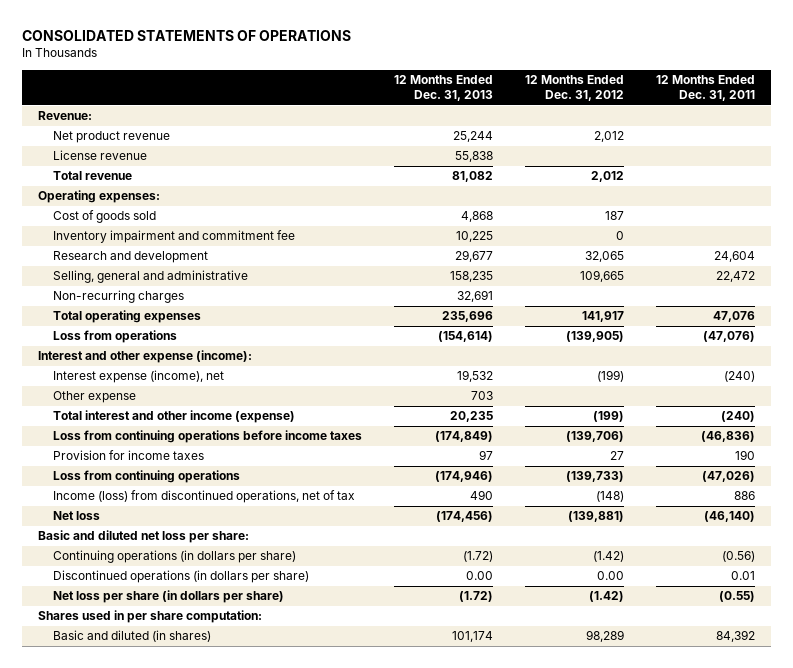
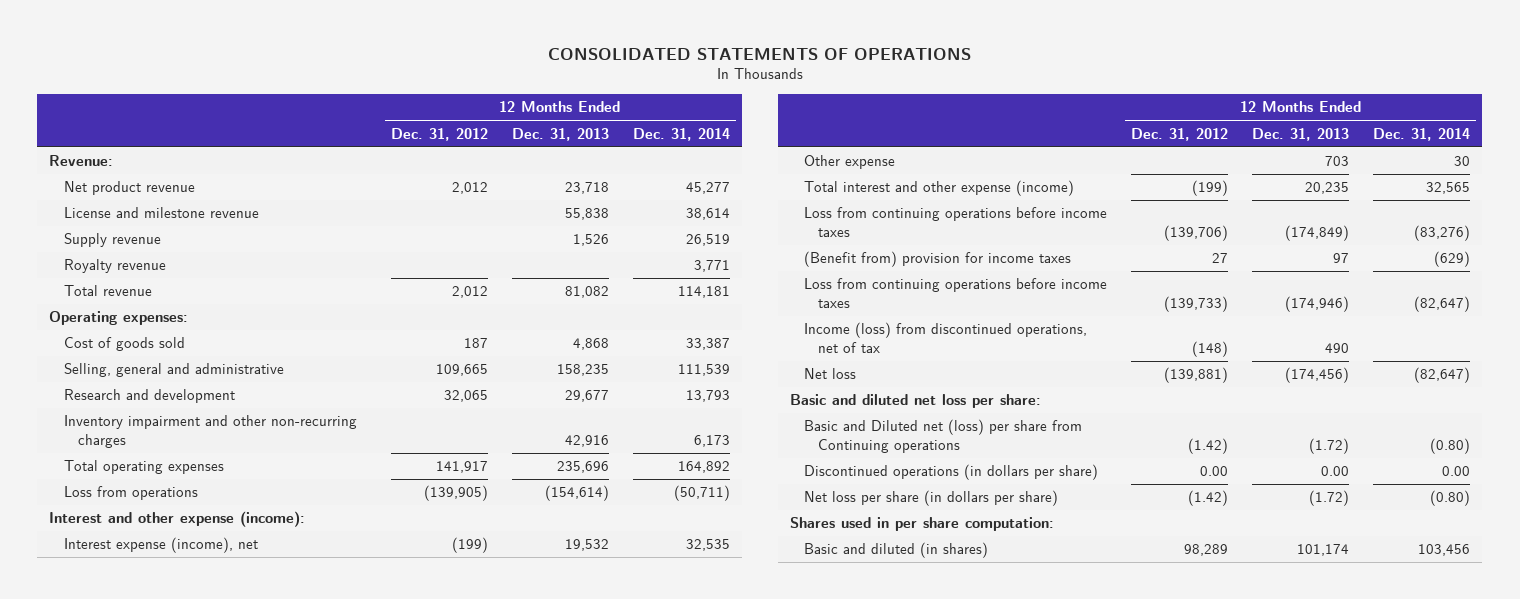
[656,75,756,102] 12 Months Ended Dec. 31, 2011 -> none
none -> [632,127,730,141] Dec. 31, 2014
[452,131,493,143] 25,244 -> [564,182,609,195] 23,718
[52,150,147,161] License revenue -> [63,207,259,219] License and milestone revenue
none -> [63,233,161,248] Supply revenue
none -> [63,259,166,274] Royalty revenue
[52,230,295,244] Inventory impairment and commitment fee -> none
[52,251,208,264] Research and development -> [63,389,235,404] Research and development
[52,290,184,304] Non-recurring charges -> [63,415,357,448] Inventory impairment and other non-recurring charges
[456,290,493,303] 32,691 -> [564,434,609,447] 42,916
[52,410,295,424] Total interest and other income (expense) -> [804,180,1075,197] Total interest and other expense (income)
[52,450,204,461] Provision for income taxes -> [804,251,1072,268] (Benefit from) provision for income taxes
[52,470,240,484] Loss from continuing operations -> [804,278,1108,308] Loss from continuing operations before income taxes
[52,550,296,564] Continuing operations (in dollars per share) -> [804,419,1083,453] Basic and Diluted net (loss) per share from Continuing operations

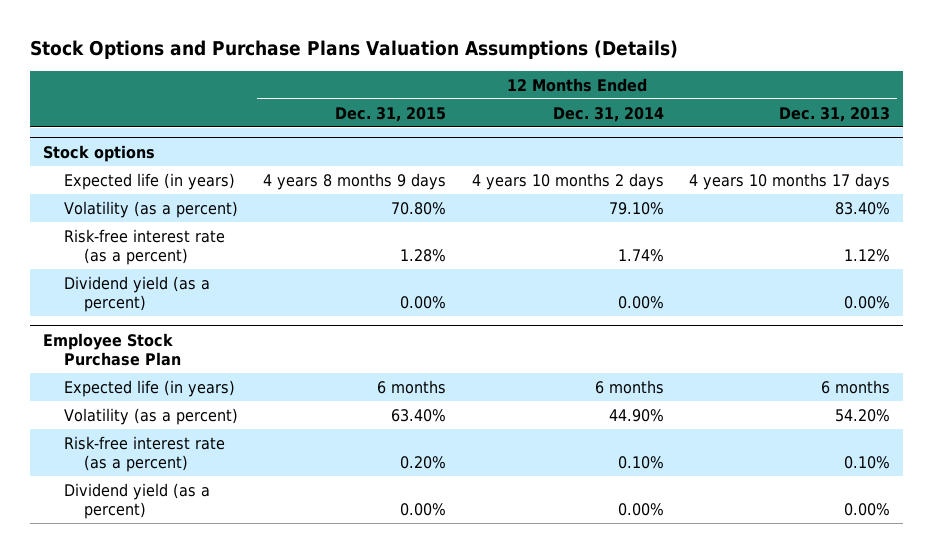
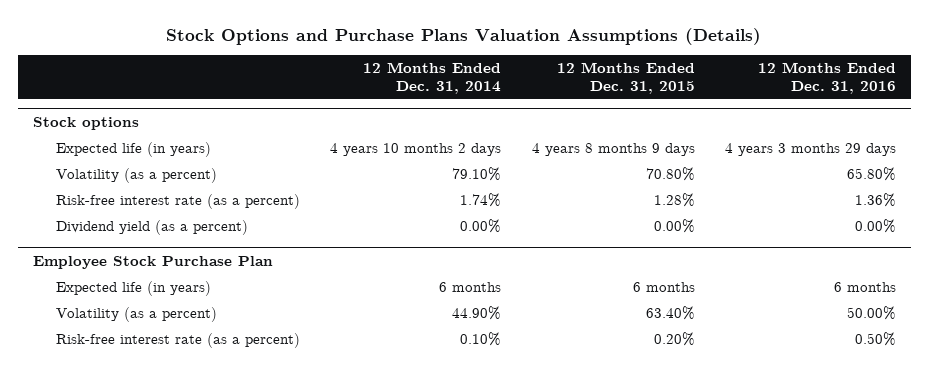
[779,106,891,122] Dec. 31, 2013 -> none
none -> [757,62,896,94] 12 Months Ended Dec. 31, 2016
[63,482,210,520] Dividend yield (as a percent) -> none

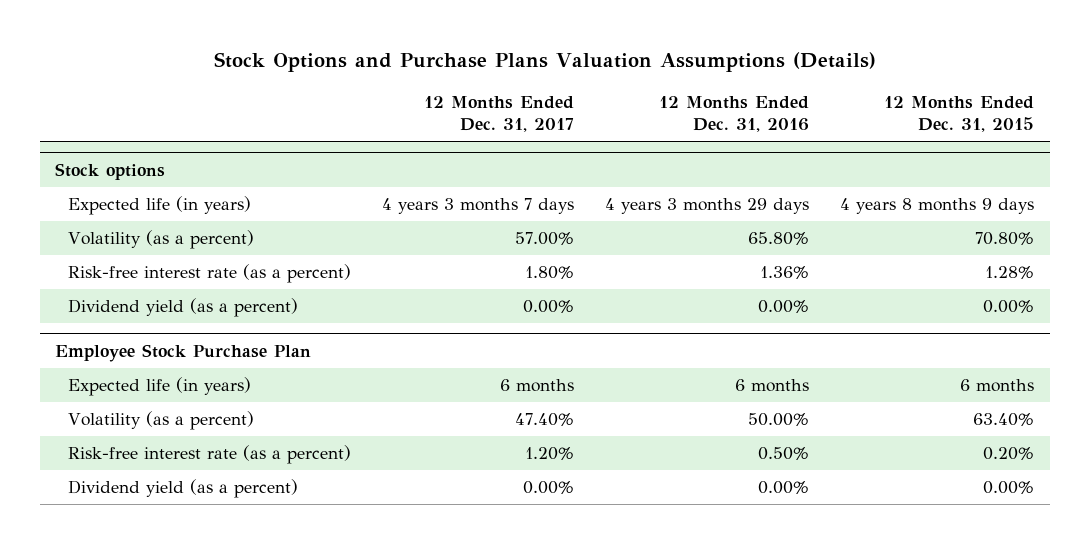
[363,62,502,94] 12 Months Ended Dec. 31, 2014 -> none
none -> [424,96,575,133] 12 Months Ended Dec. 31, 2017
none -> [68,479,299,499] Dividend yield (as a percent)

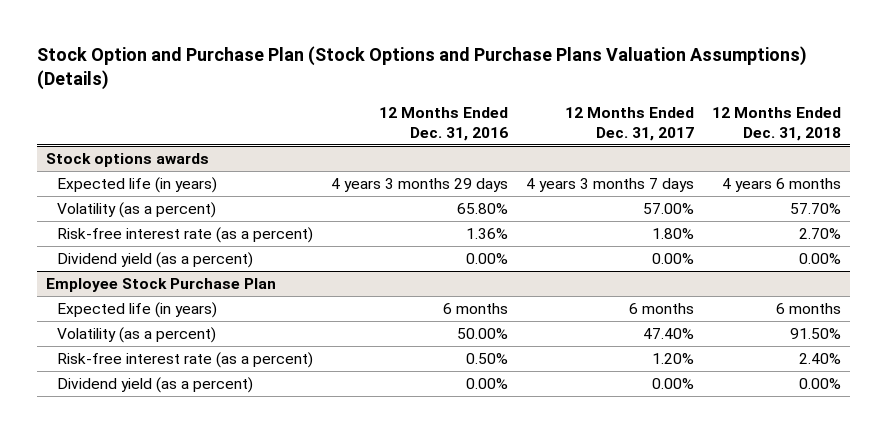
[213,52,876,73] Stock Options and Purchase Plans Valuation Assumptions (Details) -> [36,45,807,90] Stock Option and Purchase Plan (Stock Options and Purchase Plans Valuation Assumptions) (Details)
[884,96,1035,133] 12 Months Ended Dec. 31, 2015 -> none
none -> [711,107,841,141] 12 Months Ended Dec. 31, 2018
[55,163,166,181] Stock options -> [45,153,209,168] Stock options awards

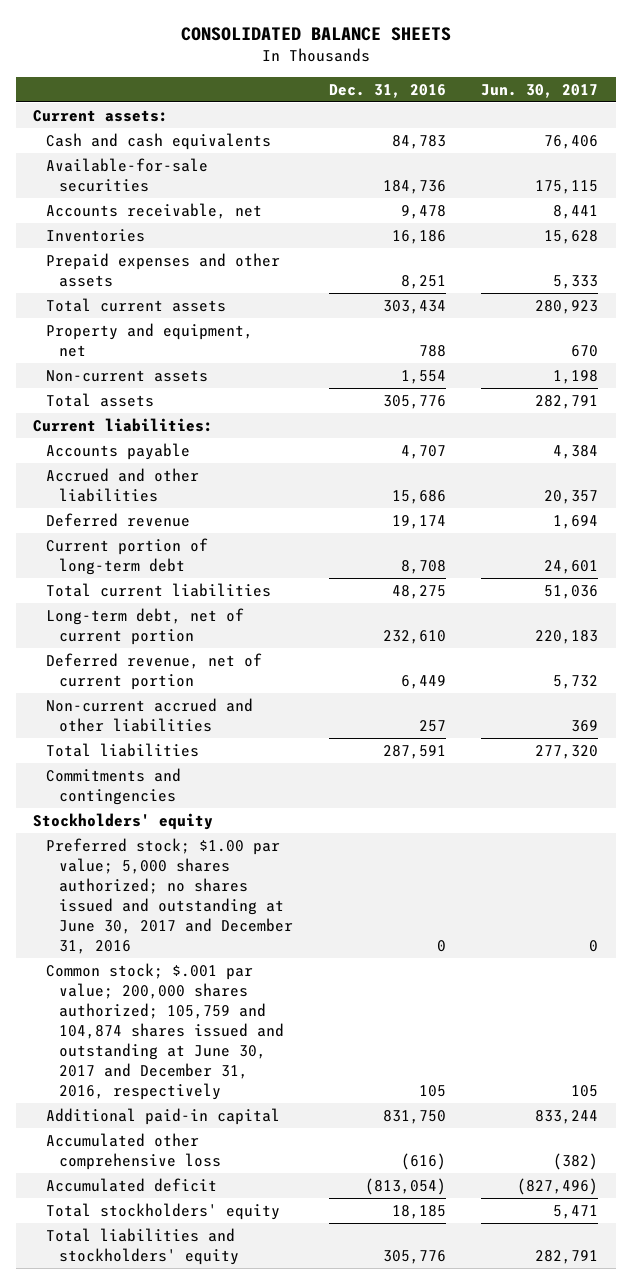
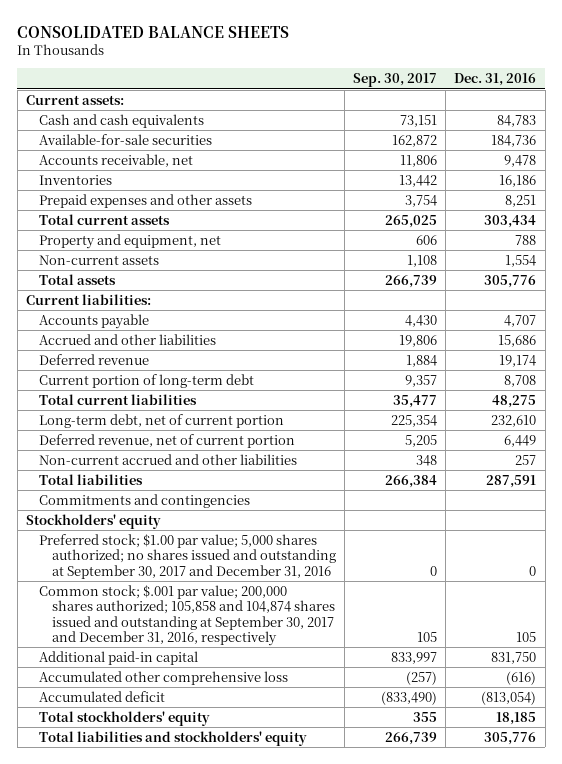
[481,83,599,98] Jun. 30, 2017 -> none
none -> [353,73,438,88] Sep. 30, 2017
[46,837,294,955] Preferred stock; $1.00 par value; 5,000 shares authorized; no shares issued and outstanding at June 30, 2017 and December 31, 2016 -> [38,533,336,579] Preferred stock; $1.00 par value; 5,000 shares authorized; no shares issued and outstanding at September 30, 2017 and December 31, 2016
[46,962,285,1101] Common stock; $.001 par value; 200,000 shares authorized; 105,759 and 104,874 shares issued and outstanding at June 30, 2017 and December 31, 2016, respectively -> [38,584,335,647] Common stock; $.001 par value; 200,000 shares authorized; 105,858 and 104,874 shares issued and outstanding at September 30, 2017 and December 31, 2016, respectively

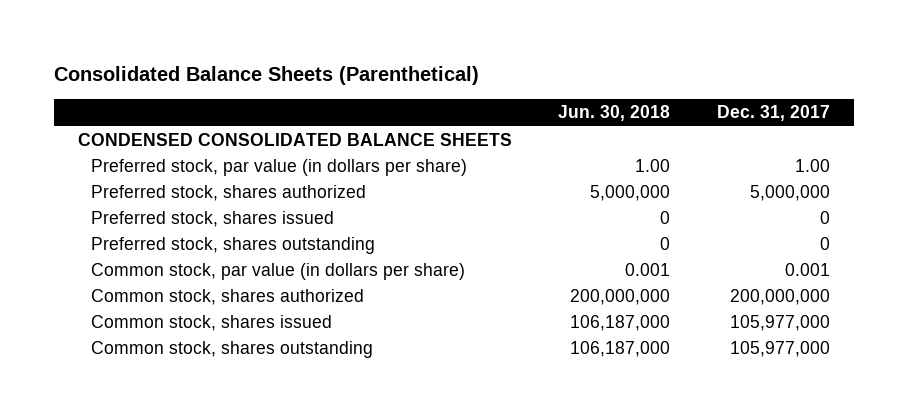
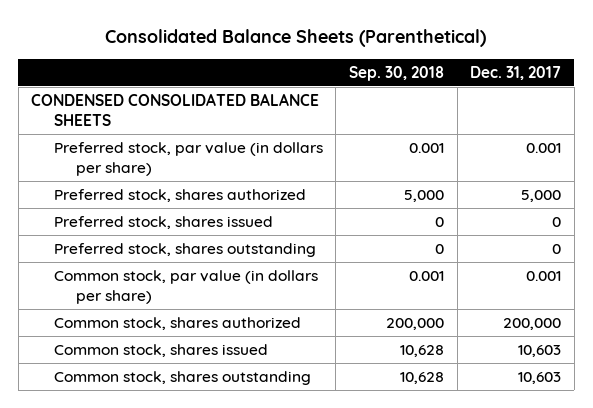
[558,105,671,122] Jun. 30, 2018 -> none
none -> [349,65,445,81] Sep. 30, 2018
[795,159,831,173] 1.00 -> [526,143,562,154] 0.001
[750,185,831,202] 5,000,000 -> [521,190,562,203] 5,000
[730,289,831,306] 200,000,000 -> [503,318,562,331] 200,000
[730,315,831,332] 105,977,000 -> [518,345,562,358] 10,603
[730,341,831,358] 105,977,000 -> [518,372,562,385] 10,603

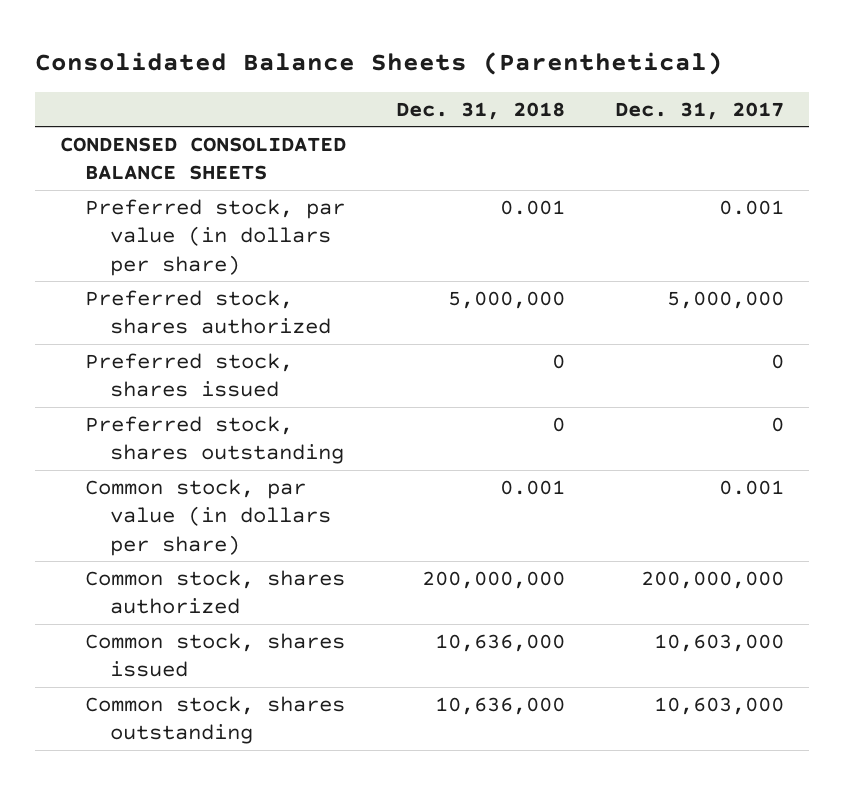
[349,65,445,81] Sep. 30, 2018 -> none
none -> [395,102,565,121] Dec. 31, 2018
[521,190,562,203] 5,000 -> [666,290,784,309] 5,000,000
[503,318,562,331] 200,000 -> [640,570,784,589] 200,000,000
[518,345,562,358] 10,603 -> [653,633,784,652] 10,603,000
[518,372,562,385] 10,603 -> [653,696,784,715] 10,603,000

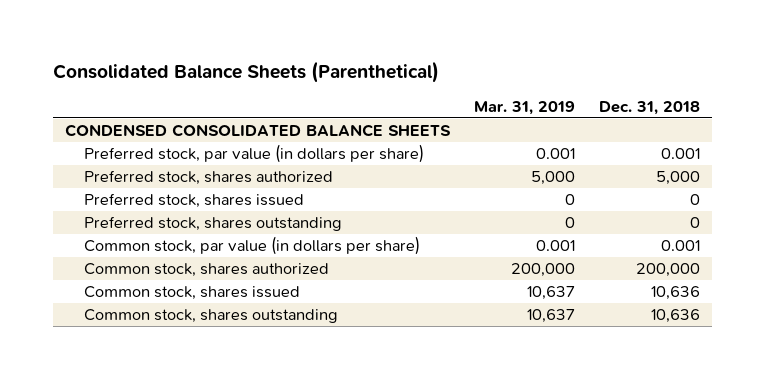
[614,102,784,121] Dec. 31, 2017 -> none
none -> [473,100,575,115] Mar. 31, 2019
[447,290,565,309] 5,000,000 -> [655,171,700,186] 5,000
[421,570,565,589] 200,000,000 -> [635,263,700,278] 200,000
[434,633,565,652] 10,636,000 -> [650,286,700,301] 10,636
[434,696,565,715] 10,636,000 -> [650,309,700,324] 10,636

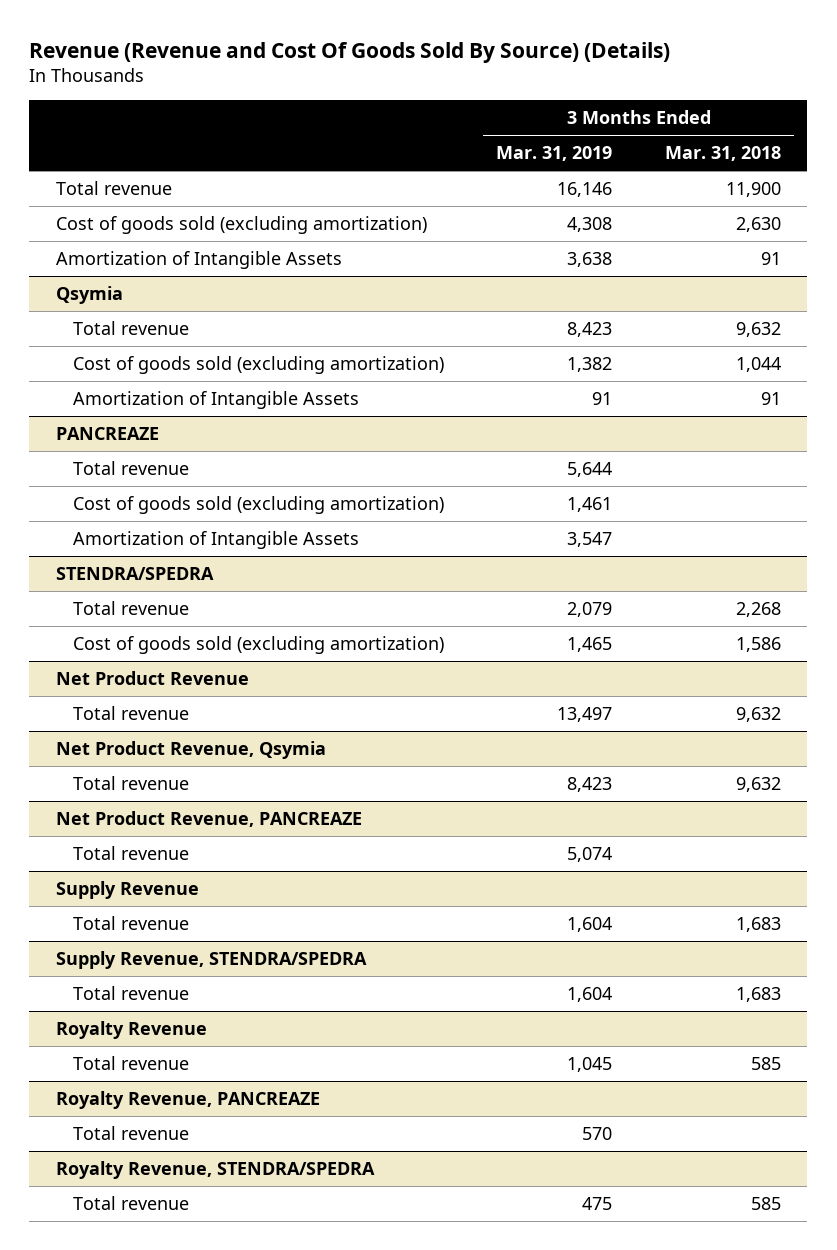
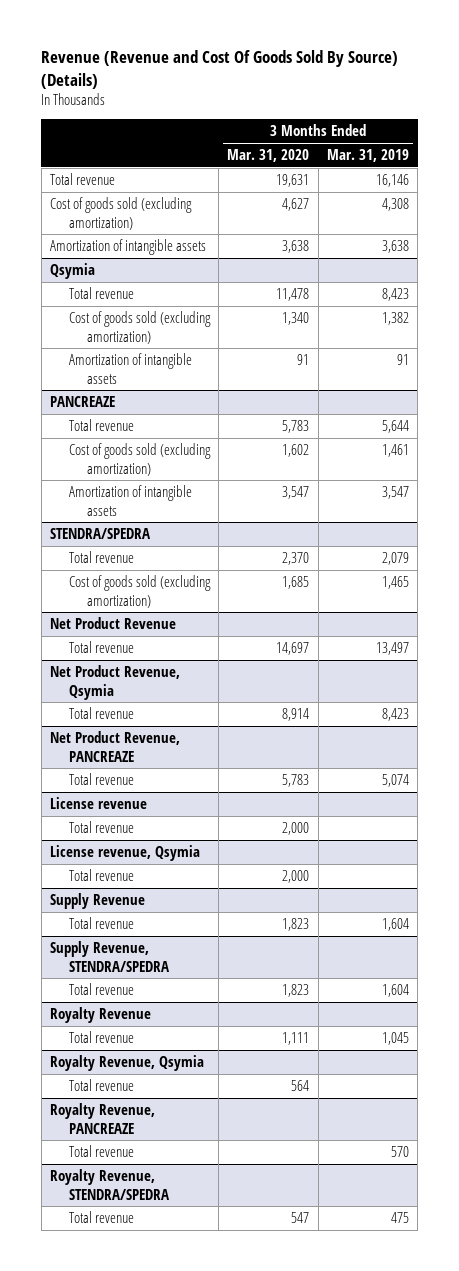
[665,146,782,162] Mar. 31, 2018 -> none
none -> [227,149,310,163] Mar. 31, 2020
[55,250,342,269] Amortization of Intangible Assets -> [49,239,206,256] Amortization of intangible assets
[72,390,359,409] Amortization of Intangible Assets -> [68,353,192,384] Amortization of intangible assets
[72,530,359,549] Amortization of Intangible Assets -> [68,485,192,516] Amortization of intangible assets
none -> [49,797,147,810] License revenue
none -> [68,821,134,834] Total revenue
none -> [49,845,200,862] License revenue, Qsymia
none -> [68,869,134,882] Total revenue
none -> [49,1055,204,1072] Royalty Revenue, Qsymia
none -> [68,1079,134,1092] Total revenue

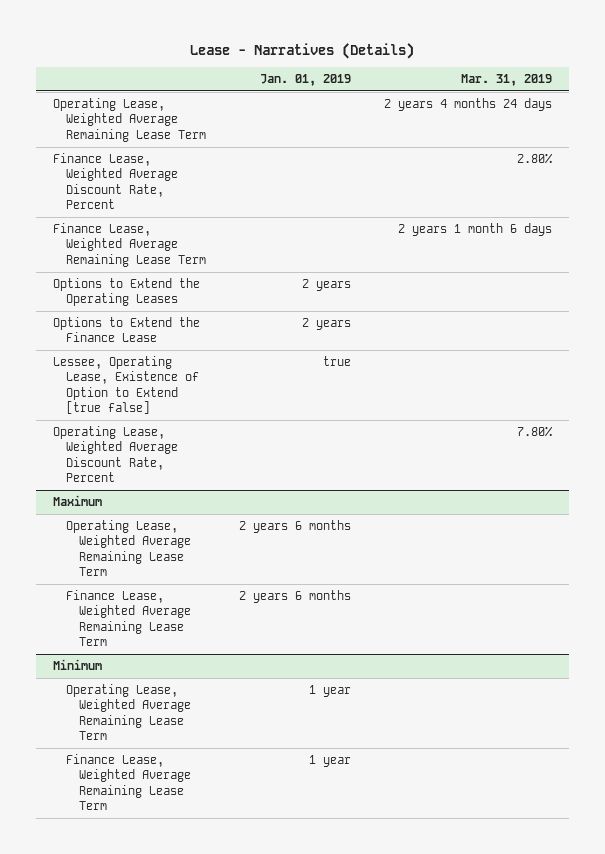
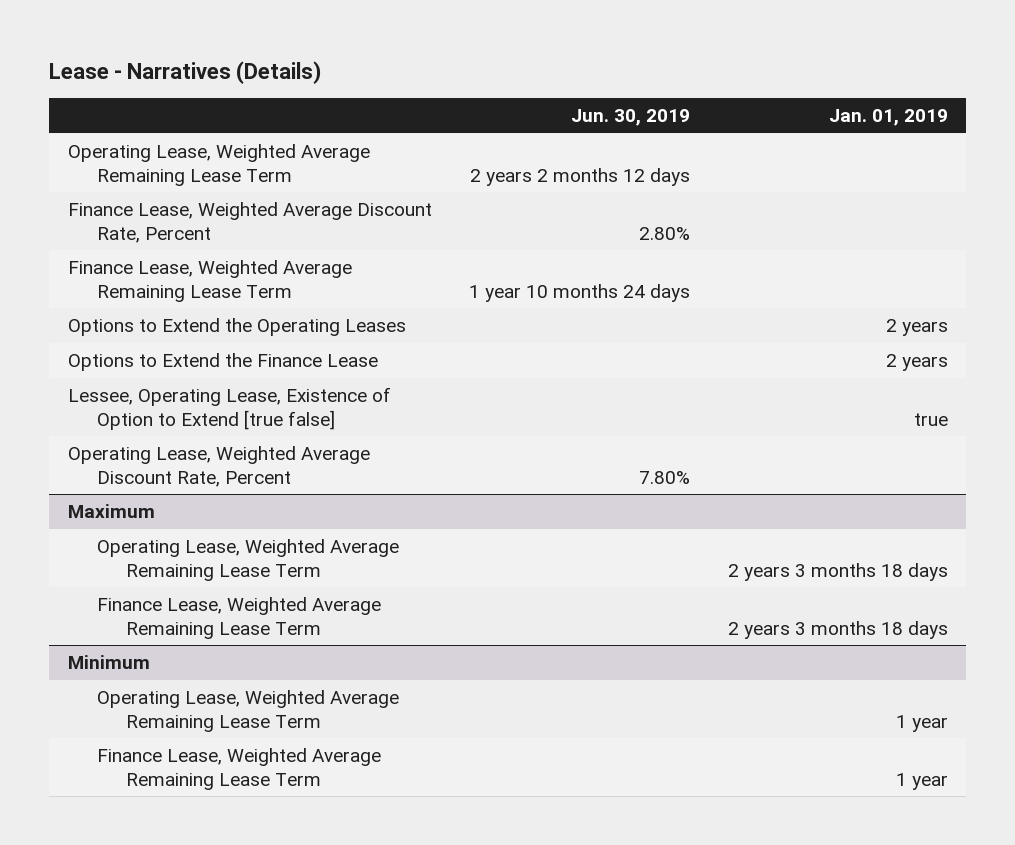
[460,73,552,86] Mar. 31, 2019 -> none
none -> [571,109,691,127] Jun. 30, 2019
[238,520,351,534] 2 years 6 months -> [727,562,948,581] 2 years 3 months 18 days
[238,590,351,604] 2 years 6 months -> [727,620,948,639] 2 years 3 months 18 days

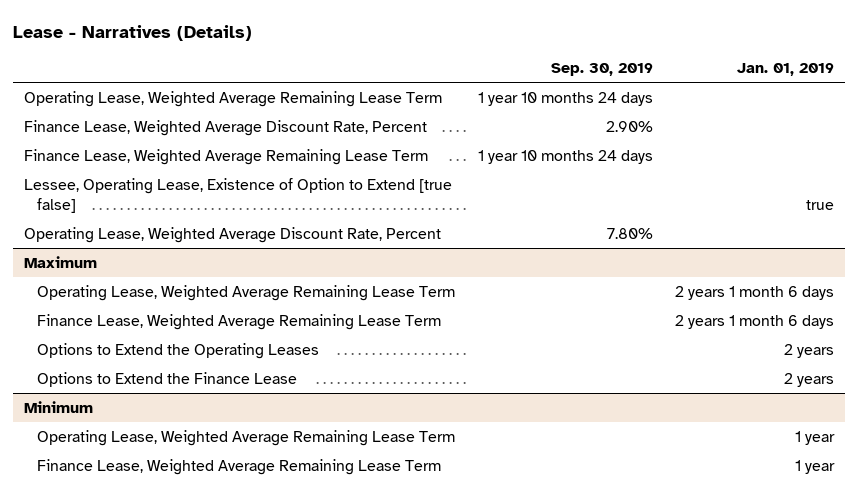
[571,109,691,127] Jun. 30, 2019 -> none
none -> [550,63,653,77] Sep. 30, 2019
[67,318,406,337] Options to Extend the Operating Leases -> none
[67,353,378,372] Options to Extend the Finance Lease -> none
[727,562,948,581] 2 years 3 months 18 days -> [674,285,834,300] 2 years 1 month 6 days
[727,620,948,639] 2 years 3 months 18 days -> [674,314,834,329] 2 years 1 month 6 days
none -> [37,342,320,359] Options to Extend the Operating Leases
none -> [37,371,298,387] Options to Extend the Finance Lease

